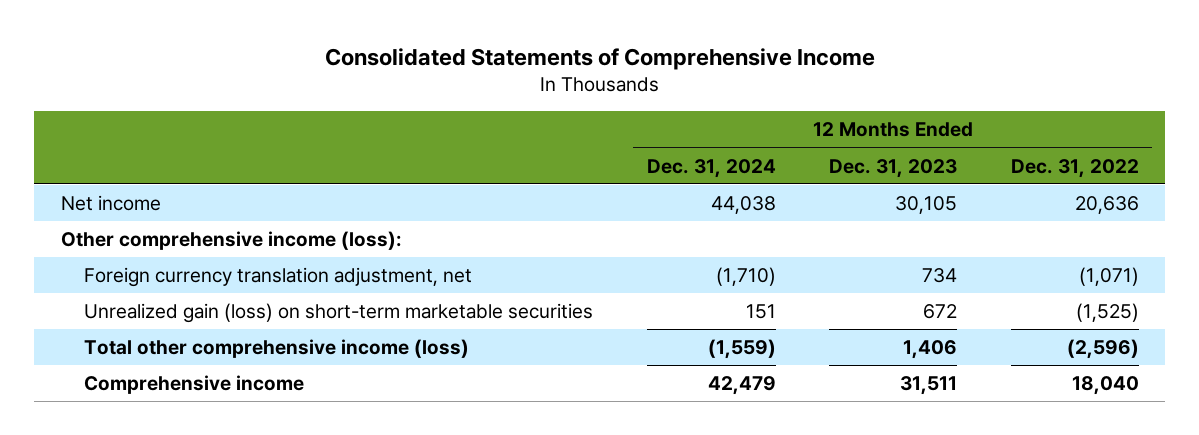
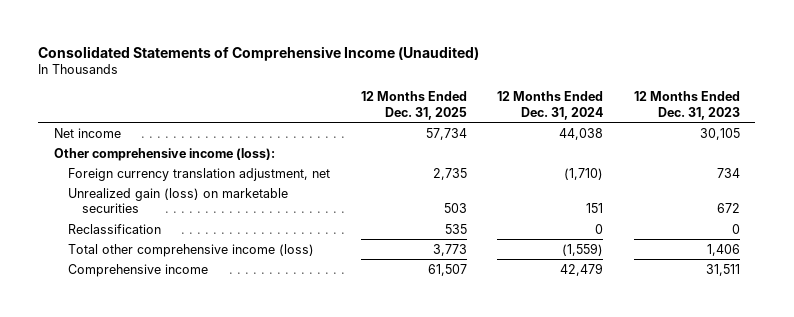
[324,47,875,70] Consolidated Statements of Comprehensive Income -> [38,45,480,61] Consolidated Statements of Comprehensive Income (Unaudited)
[1010,158,1139,178] Dec. 31, 2022 -> none
none -> [360,91,467,120] 12 Months Ended Dec. 31, 2025
[84,303,594,324] Unrealized gain (loss) on short-term marketable securities -> [68,187,289,214] Unrealized gain (loss) on marketable securities
none -> [68,223,162,234] Reclassification

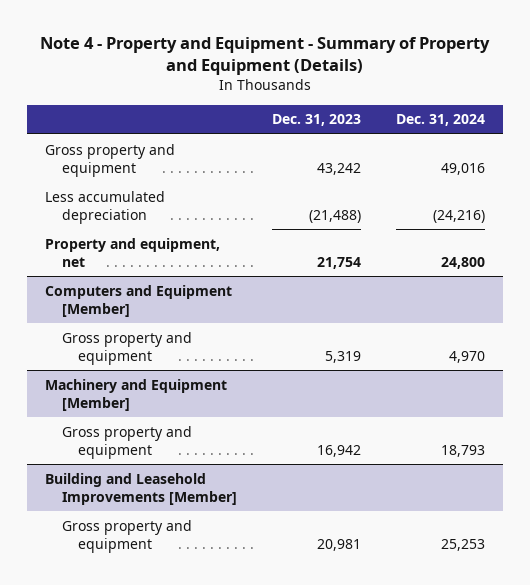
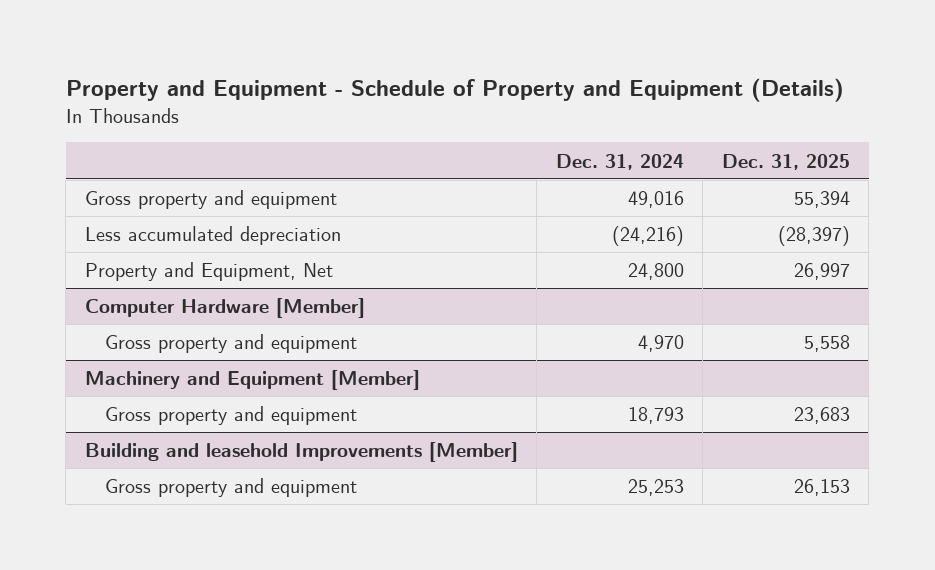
[40,37,491,76] Note 4 - Property and Equipment - Summary of Property and Equipment (Details) -> [65,78,844,103] Property and Equipment - Schedule of Property and Equipment (Details)
[271,114,361,127] Dec. 31, 2023 -> none
none -> [721,153,850,170] Dec. 31, 2025
[44,284,232,317] Computers and Equipment [Member] -> none
[44,237,220,267] Property and equipment, net -> [84,262,333,282] Property and Equipment, Net
none -> [84,298,365,319] Computer Hardware [Member]
[44,472,237,505] Building and Leasehold Improvements [Member] -> [84,442,518,463] Building and leasehold Improvements [Member]

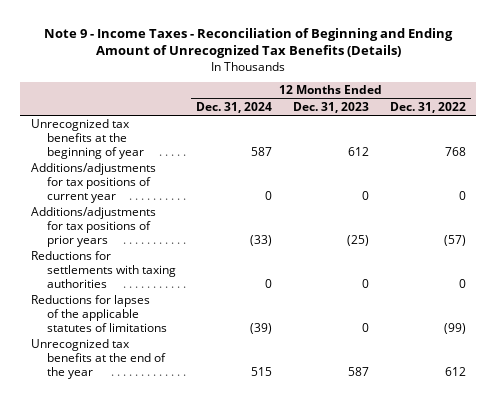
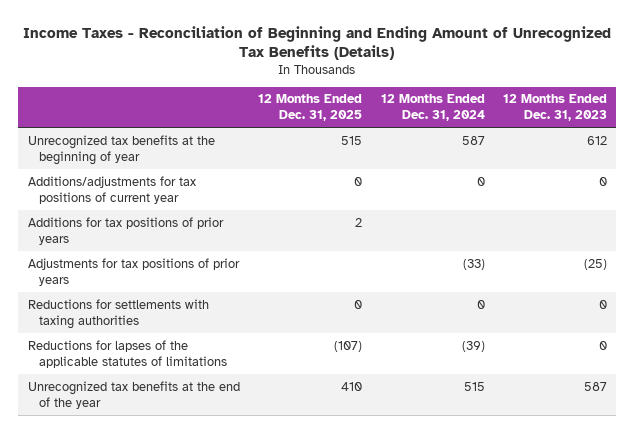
[44,27,454,59] Note 9 - Income Taxes - Reconciliation of Beginning and Ending Amount of Unrecognized Tax Benefits (Details) -> [23,25,612,61] Income Taxes - Reconciliation of Beginning and Ending Amount of Unrecognized Tax Benefits (Details)
[389,101,466,113] Dec. 31, 2022 -> none
none -> [258,94,363,122] 12 Months Ended Dec. 31, 2025
none -> [27,216,224,245] Additions for tax positions of prior years
[30,207,156,247] Additions/adjustments for tax positions of prior years -> [27,257,240,286] Adjustments for tax positions of prior years

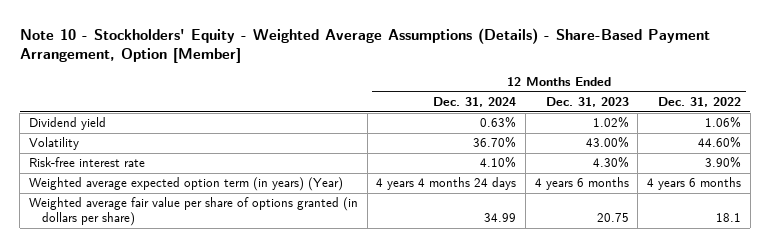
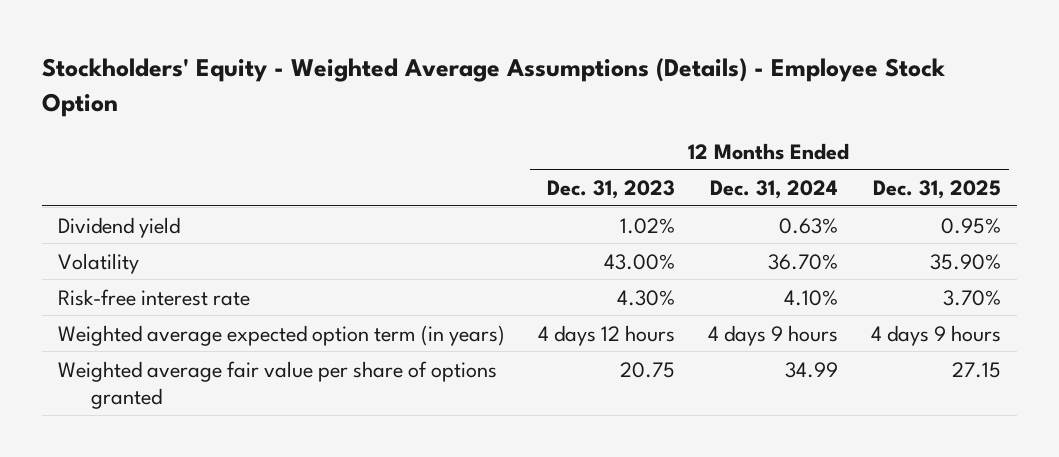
[19,27,710,64] Note 10 - Stockholders' Equity - Weighted Average Assumptions (Details) - Share-Based Payment Arrangement, Option [Member] -> [41,58,946,117] Stockholders' Equity - Weighted Average Assumptions (Details) - Employee Stock Option
[658,97,742,108] Dec. 31, 2022 -> none
none -> [872,179,1001,199] Dec. 31, 2025
[29,177,344,192] Weighted average expected option term (in years) (Year) -> [58,324,506,346] Weighted average expected option term (in years)
[376,177,517,191] 4 years 4 months 24 days -> [707,324,838,346] 4 days 9 hours
[534,177,629,191] 4 years 6 months -> [538,324,676,346] 4 days 12 hours
[29,197,359,227] Weighted average fair value per share of options granted (in dollars per share) -> [58,360,498,410] Weighted average fair value per share of options granted

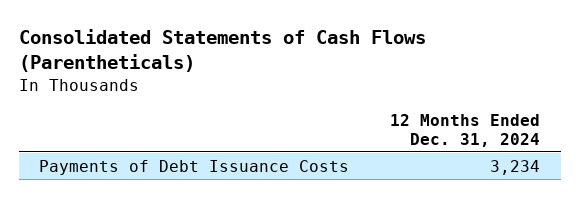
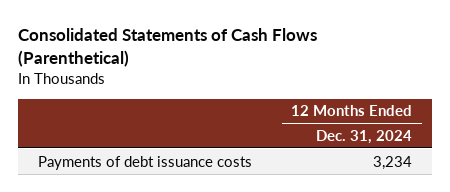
[19,29,427,73] Consolidated Statements of Cash Flows (Parentheticals) -> [18,28,318,68] Consolidated Statements of Cash Flows (Parenthetical)
[39,159,350,175] Payments of Debt Issuance Costs -> [38,155,253,170] Payments of debt issuance costs

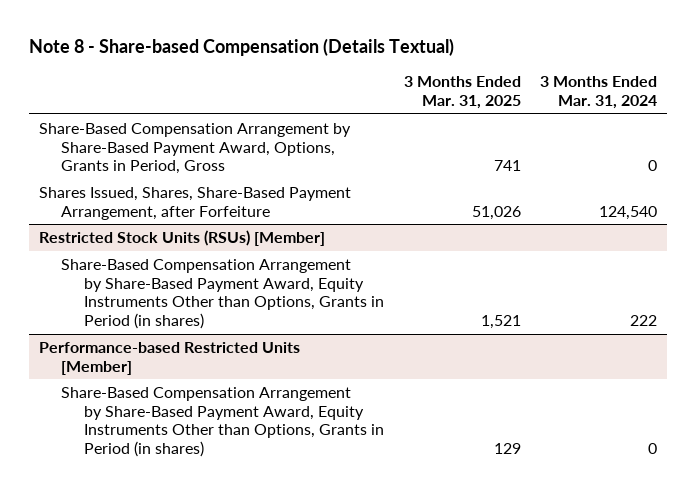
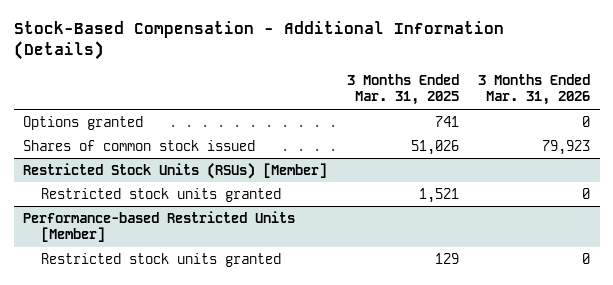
[28,37,454,56] Note 8 - Share-based Compensation (Details Textual) -> [13,21,504,60] Stock-Based Compensation - Additional Information (Details)
[540,76,658,109] 3 Months Ended Mar. 31, 2024 -> none
none -> [478,73,591,106] 3 Months Ended Mar. 31, 2026
[38,122,351,175] Share-Based Compensation Arrangement by Share-Based Payment Award, Options, Grants in Period, Gross -> [23,115,144,130] Options granted
[38,186,351,220] Shares Issued, Shares, Share-Based Payment Arrangement, after Forfeiture -> [23,139,256,151] Shares of common stock issued
[61,258,384,329] Share-Based Compensation Arrangement by Share-Based Payment Award, Equity Instruments Other than Options, Grants in Period (in shares) -> [40,187,281,202] Restricted stock units granted
[61,386,384,457] Share-Based Compensation Arrangement by Share-Based Payment Award, Equity Instruments Other than Options, Grants in Period (in shares) -> [40,252,281,267] Restricted stock units granted

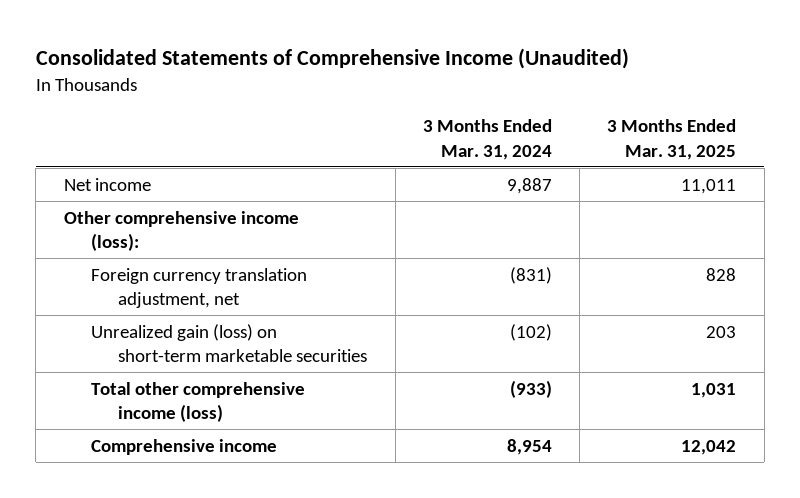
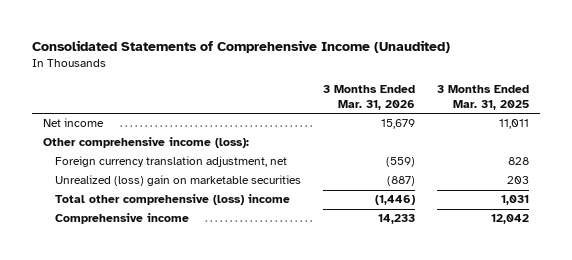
[422,119,552,160] 3 Months Ended Mar. 31, 2024 -> none
none -> [323,84,416,111] 3 Months Ended Mar. 31, 2026
[90,323,368,362] Unrealized gain (loss) on short-term marketable securities -> [55,175,302,187] Unrealized (loss) gain on marketable securities
[90,381,305,422] Total other comprehensive income (loss) -> [55,194,291,206] Total other comprehensive (loss) income

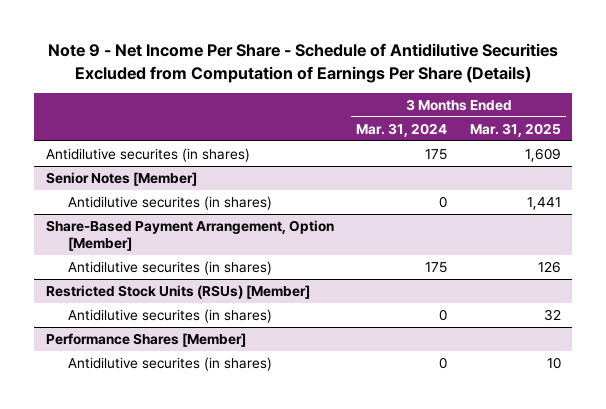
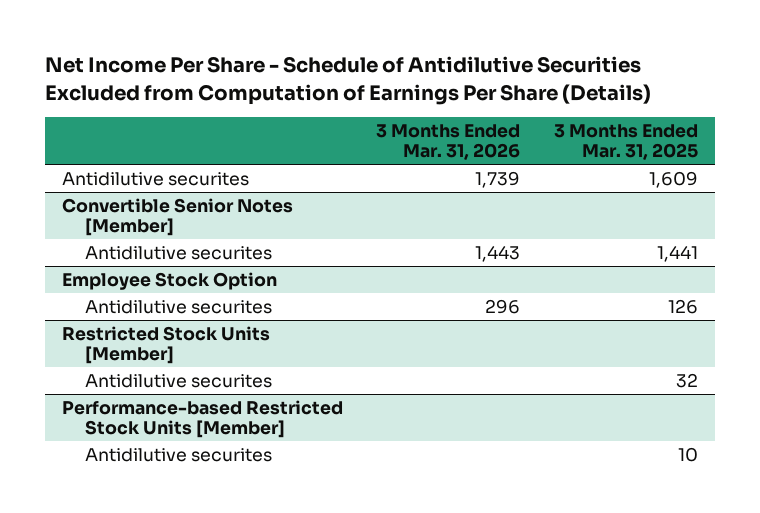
[48,43,559,83] Note 9 - Net Income Per Share - Schedule of Antidilutive Securities Excluded from Computation of Earnings Per Share (Details) -> [45,56,652,105] Net Income Per Share - Schedule of Antidilutive Securities Excluded from Computation of Earnings Per Share (Details)
[356,122,448,137] Mar. 31, 2024 -> none
none -> [376,123,521,161] 3 Months Ended Mar. 31, 2026
[45,148,250,163] Antidilutive securites (in shares) -> [61,171,249,186] Antidilutive securites
[45,172,197,187] Senior Notes [Member] -> [61,197,293,237] Convertible Senior Notes [Member]
[67,196,272,211] Antidilutive securites (in shares) -> [85,245,273,260] Antidilutive securites
[45,220,334,252] Share-Based Payment Arrangement, Option [Member] -> [61,271,277,290] Employee Stock Option
[67,261,272,276] Antidilutive securites (in shares) -> [85,299,273,314] Antidilutive securites
[45,285,310,300] Restricted Stock Units (RSUs) [Member] -> [61,325,270,365] Restricted Stock Units [Member]
[67,309,272,324] Antidilutive securites (in shares) -> [85,373,273,388] Antidilutive securites
[45,333,246,348] Performance Shares [Member] -> [61,399,343,439] Performance-based Restricted Stock Units [Member]
[67,357,272,372] Antidilutive securites (in shares) -> [85,447,273,462] Antidilutive securites

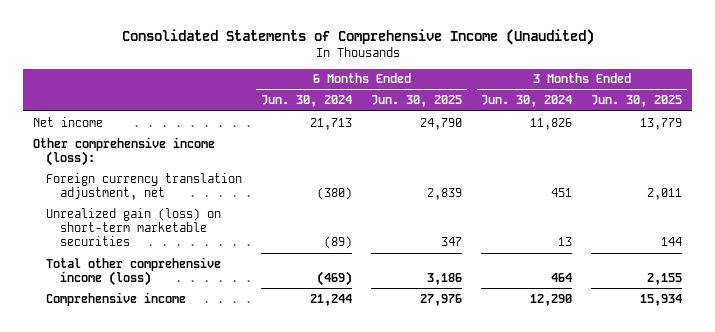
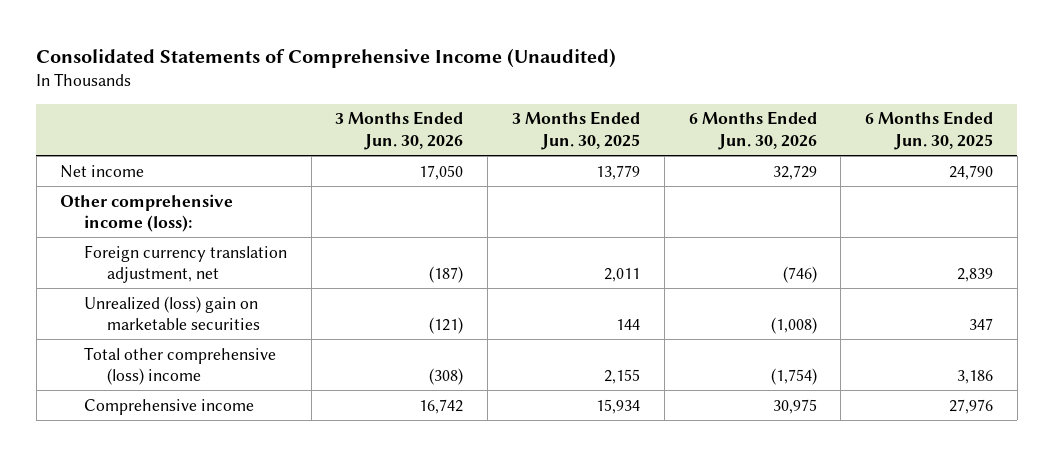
[261,95,353,108] Jun. 30, 2024 -> none
[481,95,573,108] Jun. 30, 2024 -> none
none -> [335,111,464,150] 3 Months Ended Jun. 30, 2026
none -> [688,111,817,150] 6 Months Ended Jun. 30, 2026
[46,207,222,247] Unrealized gain (loss) on short-term marketable securities -> [83,295,261,331] Unrealized (loss) gain on marketable securities
[46,256,222,286] Total other comprehensive income (loss) -> [83,346,276,386] Total other comprehensive (loss) income

